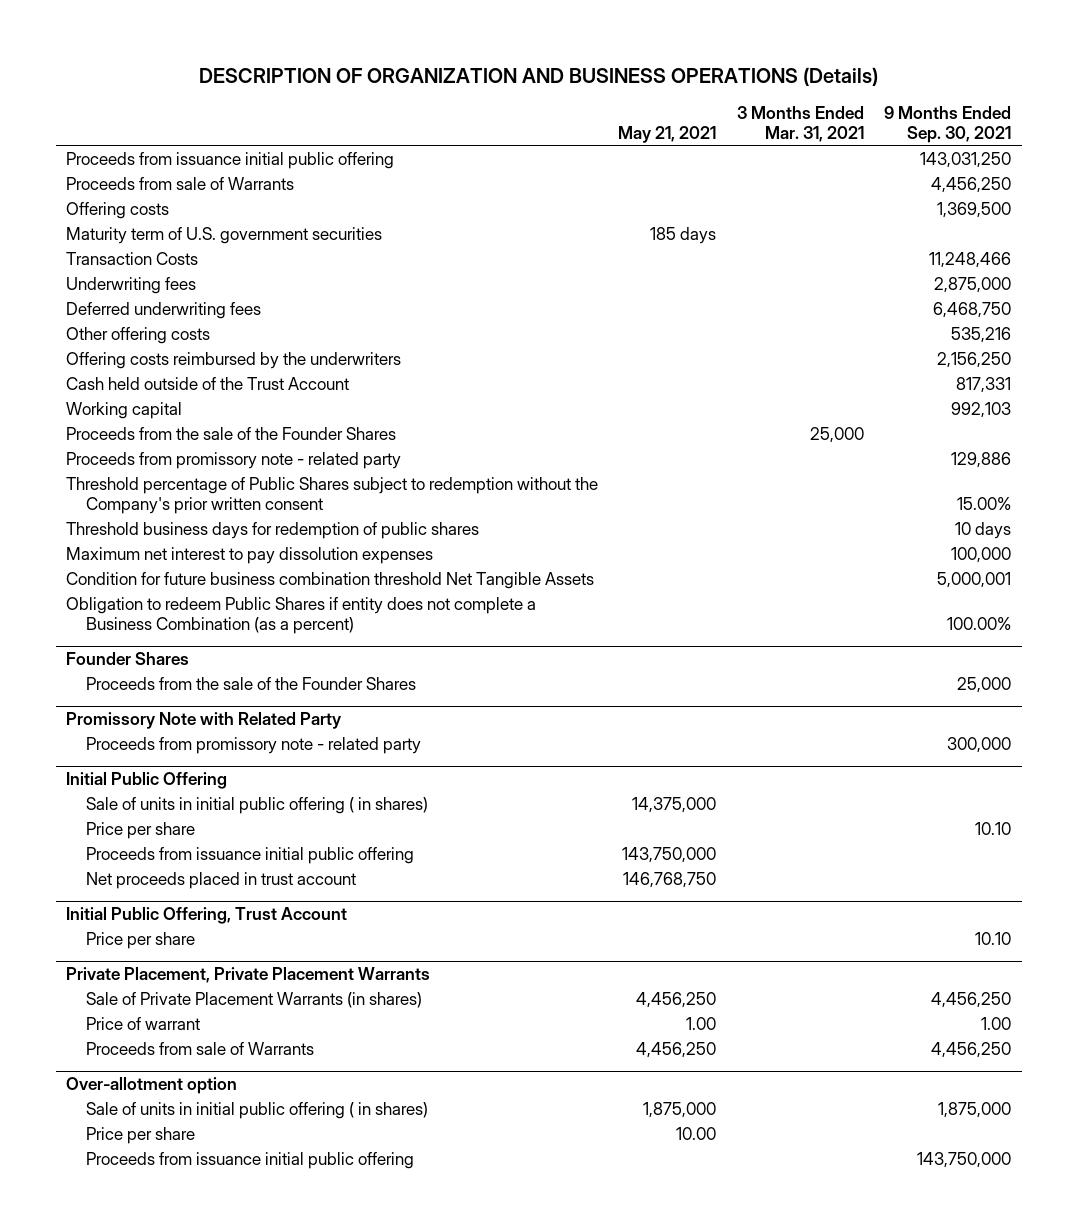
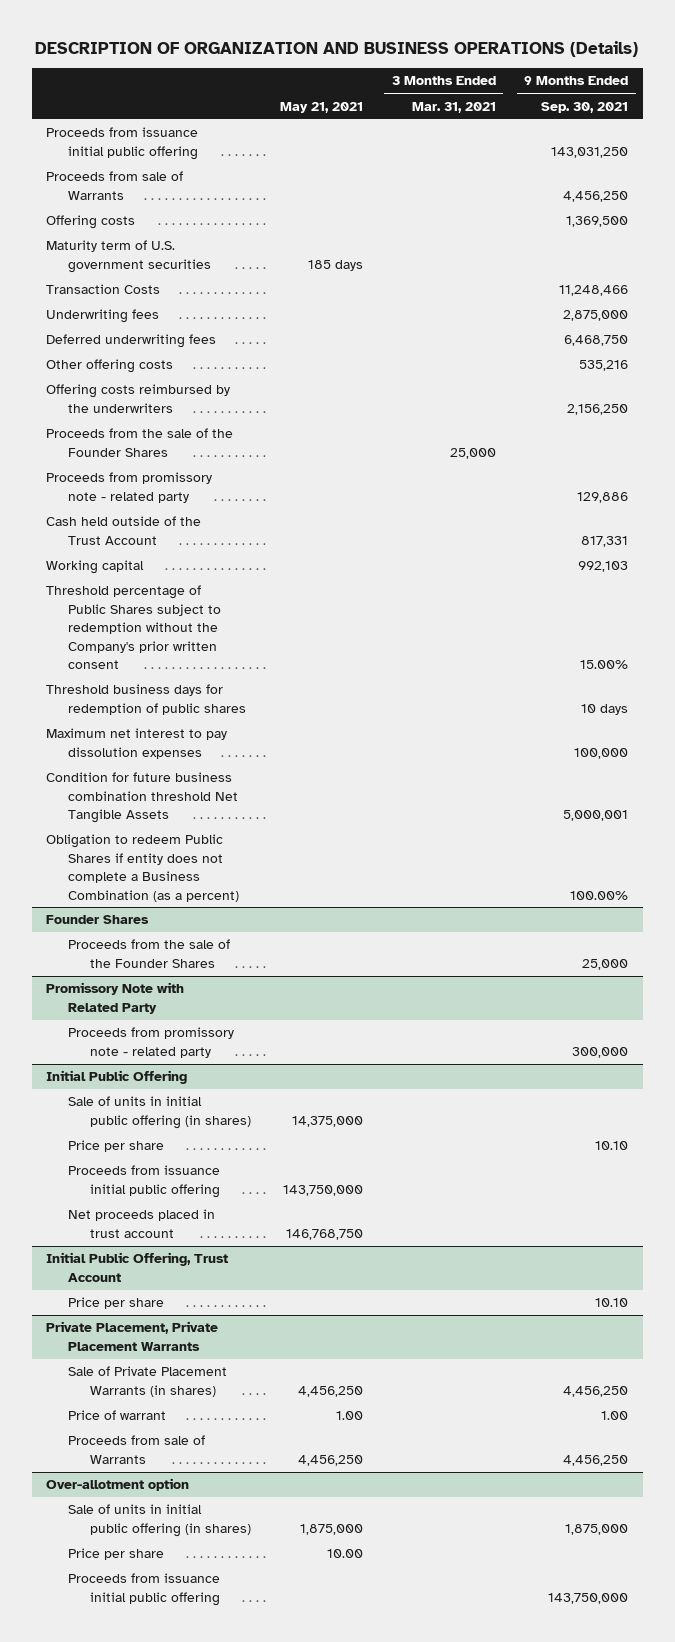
[66,376,350,390] Cash held outside of the Trust Account -> [46,516,202,545] Cash held outside of the Trust Account
[66,401,183,419] Working capital -> [46,560,145,575] Working capital
[86,796,429,814] Sale of units in initial public offering ( in shares) -> [68,1096,252,1129] Sale of units in initial public offering (in shares)
[86,1101,429,1119] Sale of units in initial public offering ( in shares) -> [68,1504,252,1537] Sale of units in initial public offering (in shares)

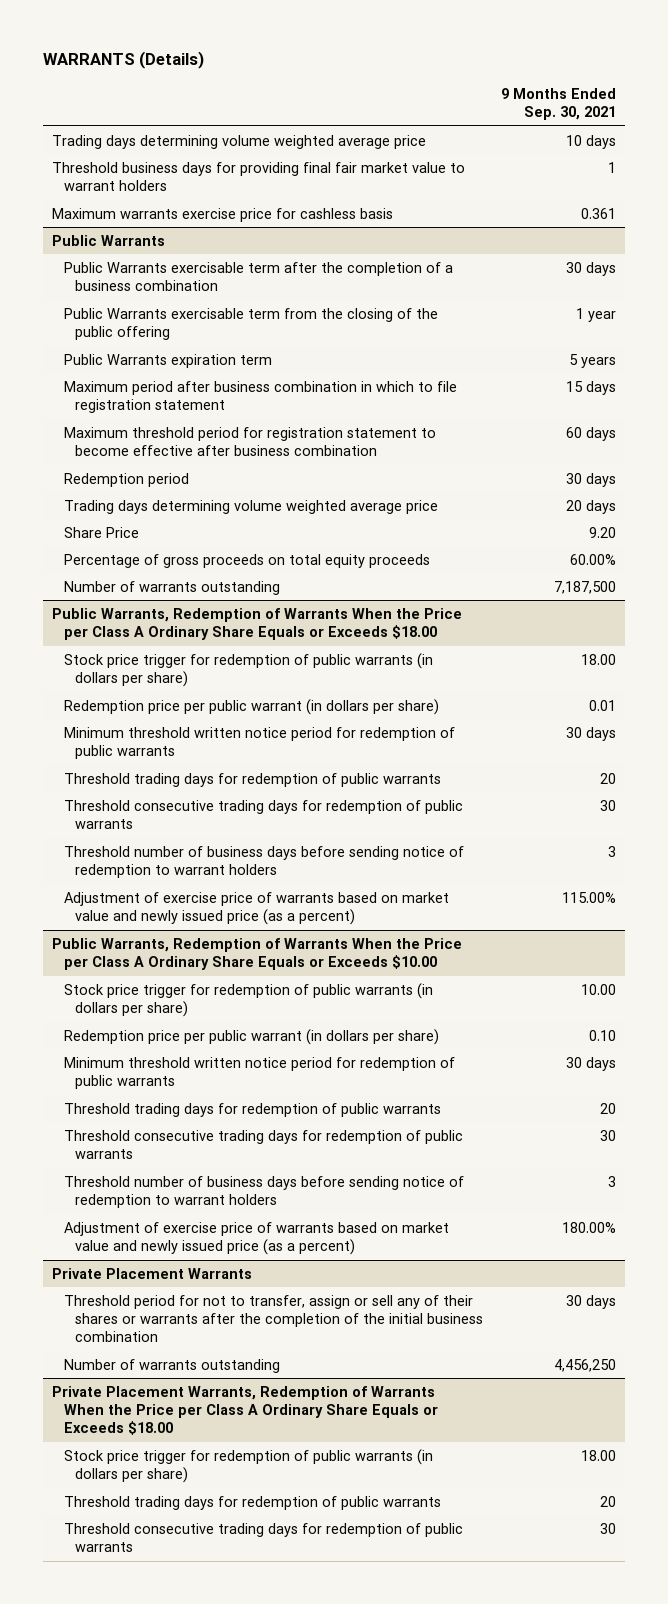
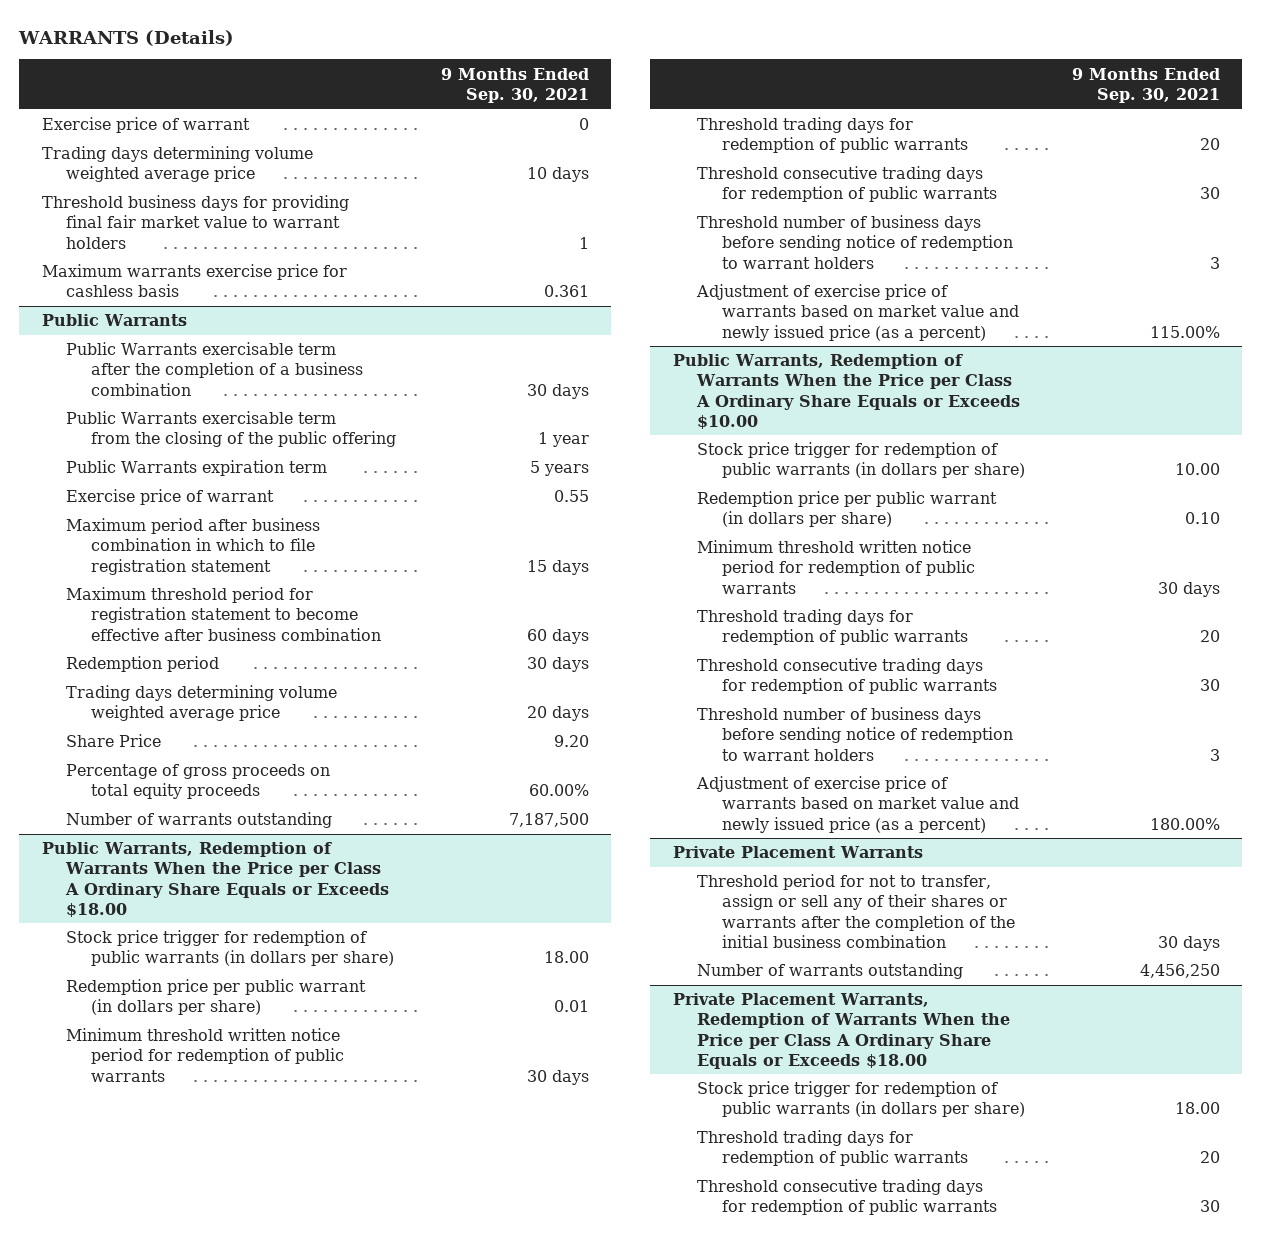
none -> [41,117,250,134] Exercise price of warrant
none -> [66,489,275,506] Exercise price of warrant

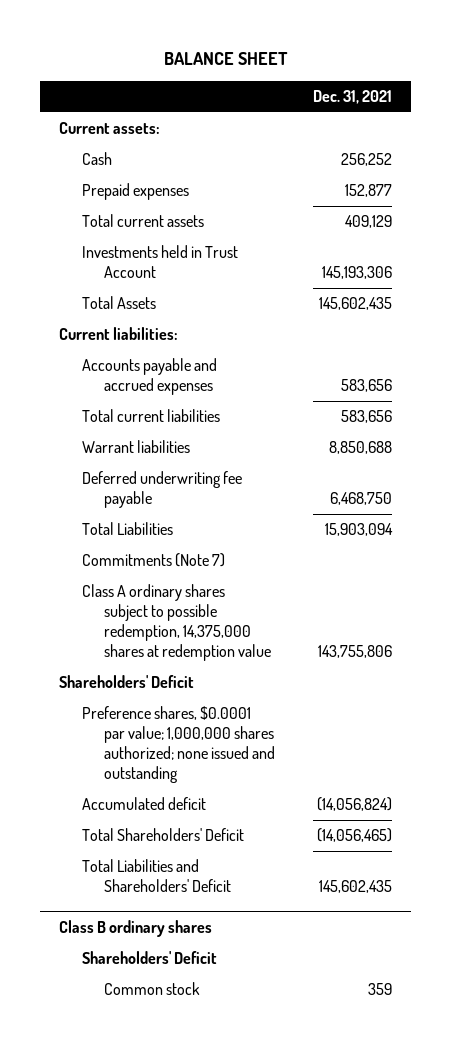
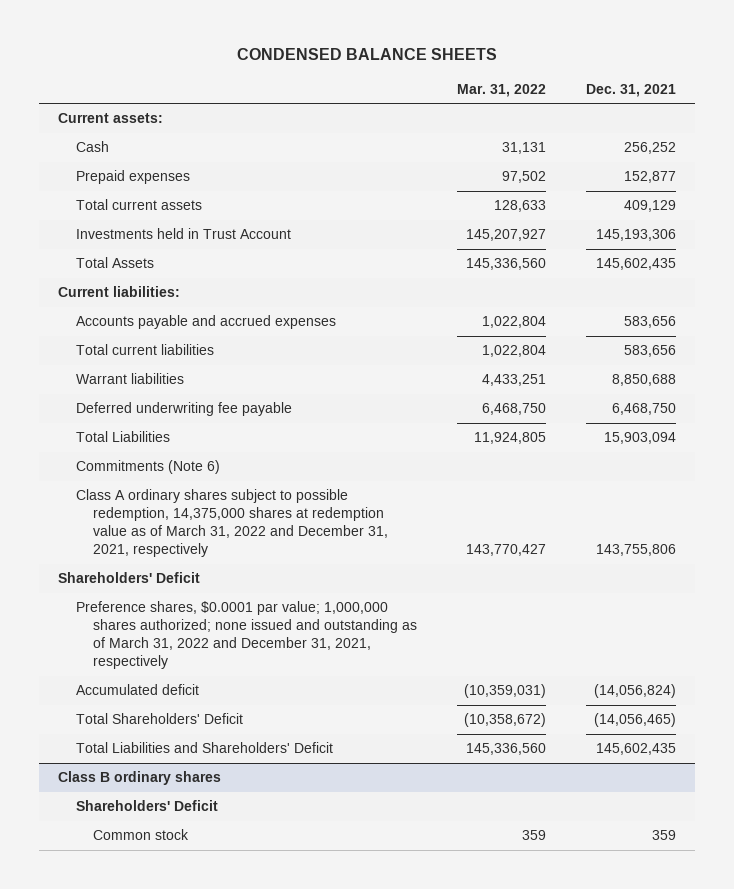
[163,51,288,65] BALANCE SHEET -> [236,48,497,61] CONDENSED BALANCE SHEETS
none -> [457,83,547,97] Mar. 31, 2022
[81,553,225,568] Commitments (Note 7) -> [75,460,220,475] Commitments (Note 6)
[81,584,271,661] Class A ordinary shares subject to possible redemption, 14,375,000 shares at redemption value -> [75,489,389,558] Class A ordinary shares subject to possible redemption, 14,375,000 shares at redemption value as of March 31, 2022 and December 31, 2021, respectively
[81,706,275,783] Preference shares, $0.0001 par value; 1,000,000 shares authorized; none issued and outstanding -> [75,601,418,670] Preference shares, $0.0001 par value; 1,000,000 shares authorized; none issued and outstanding as of March 31, 2022 and December 31, 2021, respectively

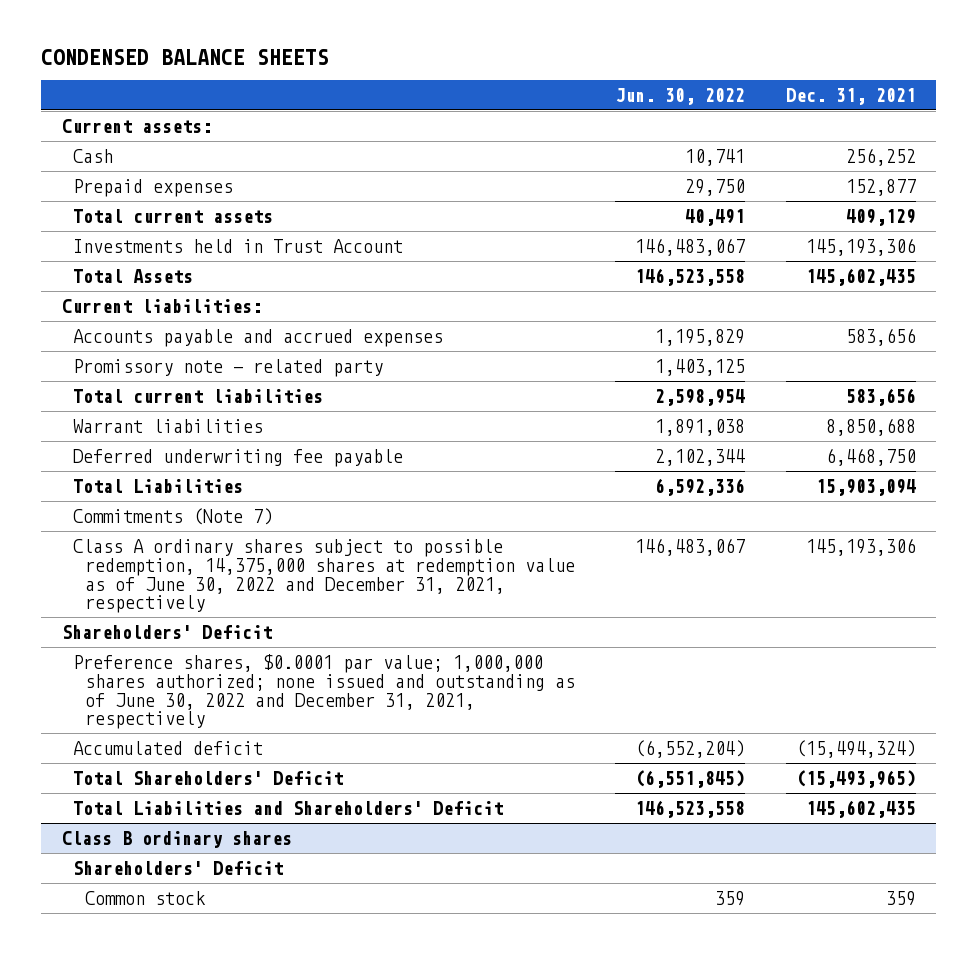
[457,83,547,97] Mar. 31, 2022 -> none
none -> [615,87,746,105] Jun. 30, 2022
none -> [73,358,384,377] Promissory note - related party
[75,460,220,475] Commitments (Note 6) -> [73,507,274,525] Commitments (Note 7)
[75,489,389,558] Class A ordinary shares subject to possible redemption, 14,375,000 shares at redemption value as of March 31, 2022 and December 31, 2021, respectively -> [73,538,575,614] Class A ordinary shares subject to possible redemption, 14,375,000 shares at redemption value as of June 30, 2022 and December 31, 2021, respectively
[595,544,676,557] 143,755,806 -> [805,537,916,556] 145,193,306
[75,601,418,670] Preference shares, $0.0001 par value; 1,000,000 shares authorized; none issued and outstanding as of March 31, 2022 and December 31, 2021, respectively -> [73,653,575,730] Preference shares, $0.0001 par value; 1,000,000 shares authorized; none issued and outstanding as of June 30, 2022 and December 31, 2021, respectively
[593,684,676,699] (14,056,824) -> [795,739,916,758] (15,494,324)
[593,713,676,728] (14,056,465) -> [795,769,916,788] (15,493,965)

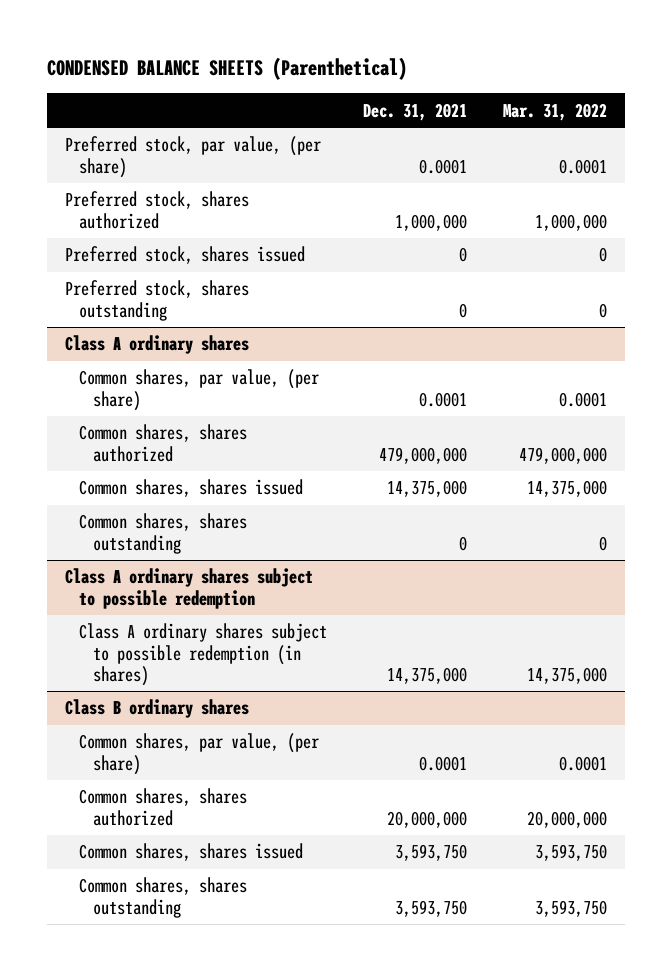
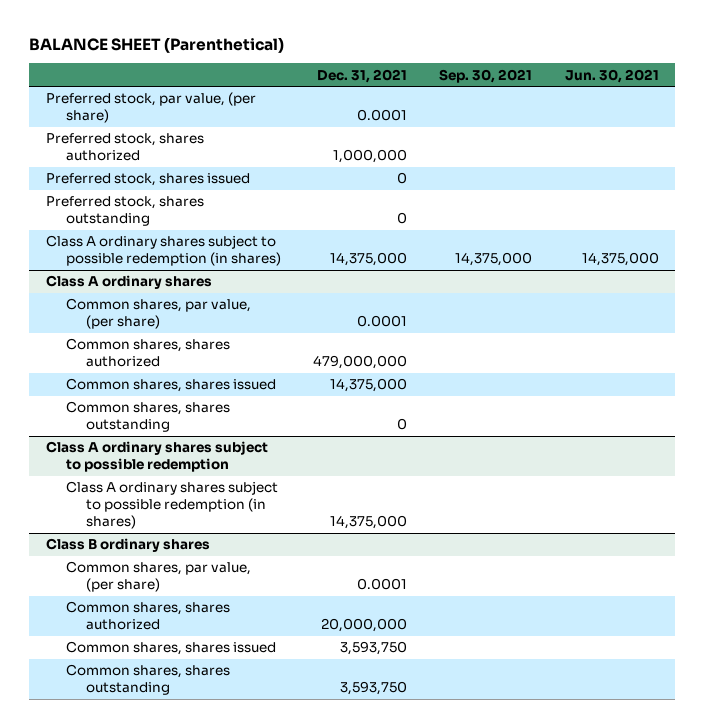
[46,56,407,80] CONDENSED BALANCE SHEETS (Parenthetical) -> [29,37,285,54] BALANCE SHEET (Parenthetical)
[503,102,608,121] Mar. 31, 2022 -> none
none -> [439,68,533,83] Sep. 30, 2021
none -> [564,68,659,83] Jun. 30, 2021
none -> [45,235,281,267] Class A ordinary shares subject to possible redemption (in shares)

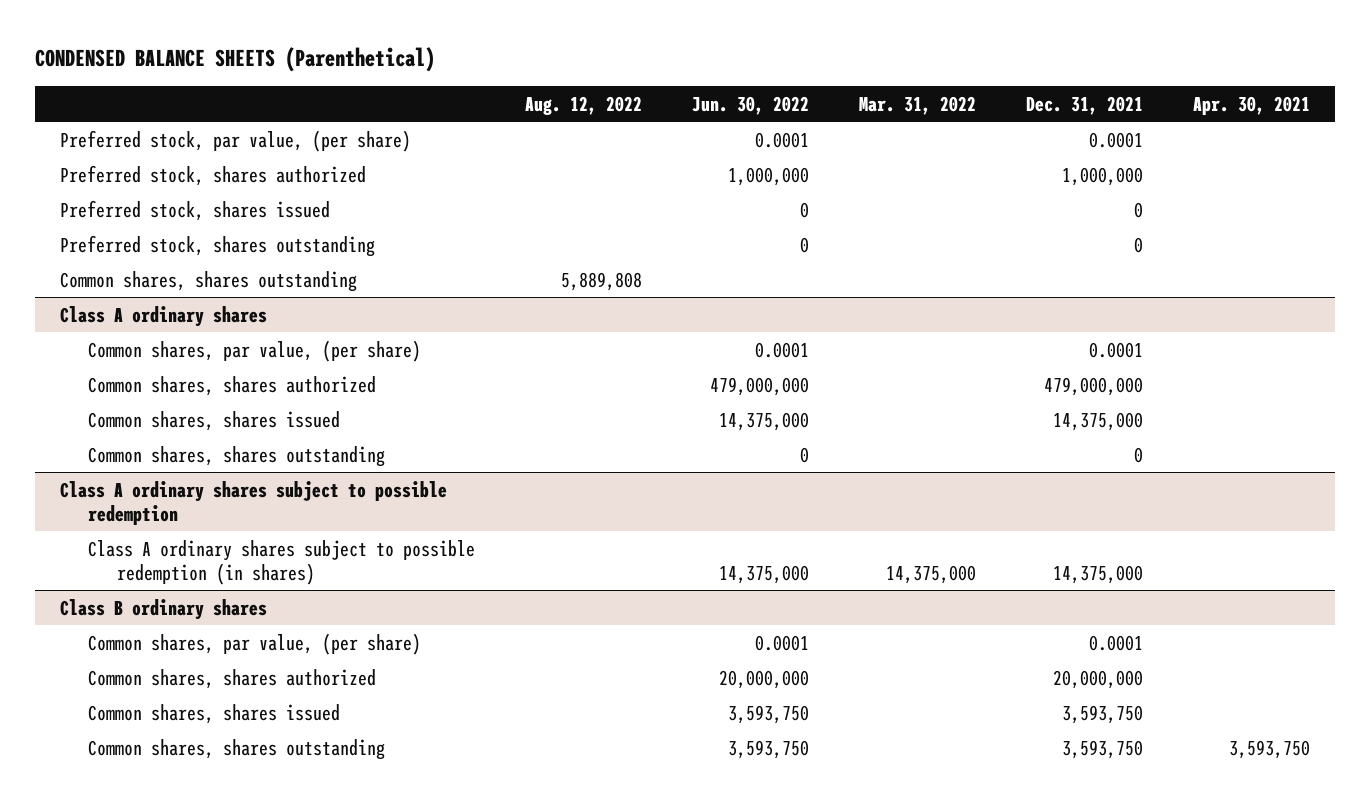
[29,37,285,54] BALANCE SHEET (Parenthetical) -> [34,47,435,73] CONDENSED BALANCE SHEETS (Parenthetical)
[439,68,533,83] Sep. 30, 2021 -> none
[564,68,659,83] Jun. 30, 2021 -> none
none -> [525,95,643,115] Aug. 12, 2022
none -> [692,95,810,115] Jun. 30, 2022
none -> [859,95,977,115] Mar. 31, 2022
none -> [1193,95,1311,115] Apr. 30, 2021
[45,235,281,267] Class A ordinary shares subject to possible redemption (in shares) -> none
none -> [59,270,357,292] Common shares, shares outstanding

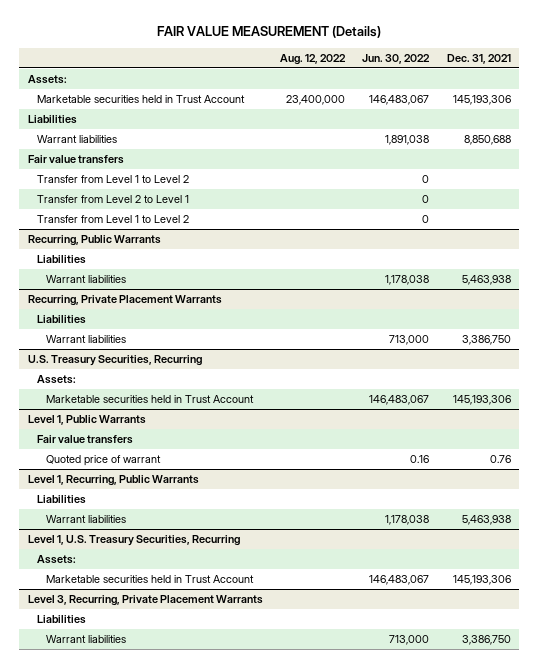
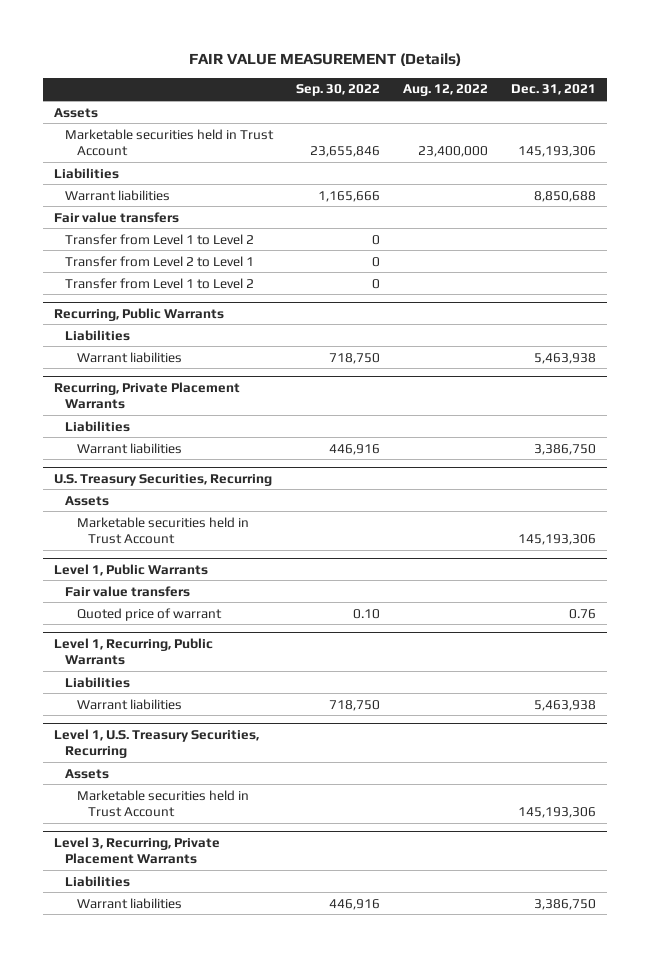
[362,53,431,64] Jun. 30, 2022 -> none
none -> [296,84,381,97] Sep. 30, 2022
[27,75,67,85] Assets: -> [54,107,99,118] Assets
[36,375,76,385] Assets: -> [65,495,110,506] Assets
[36,555,76,565] Assets: -> [65,768,110,779] Assets

